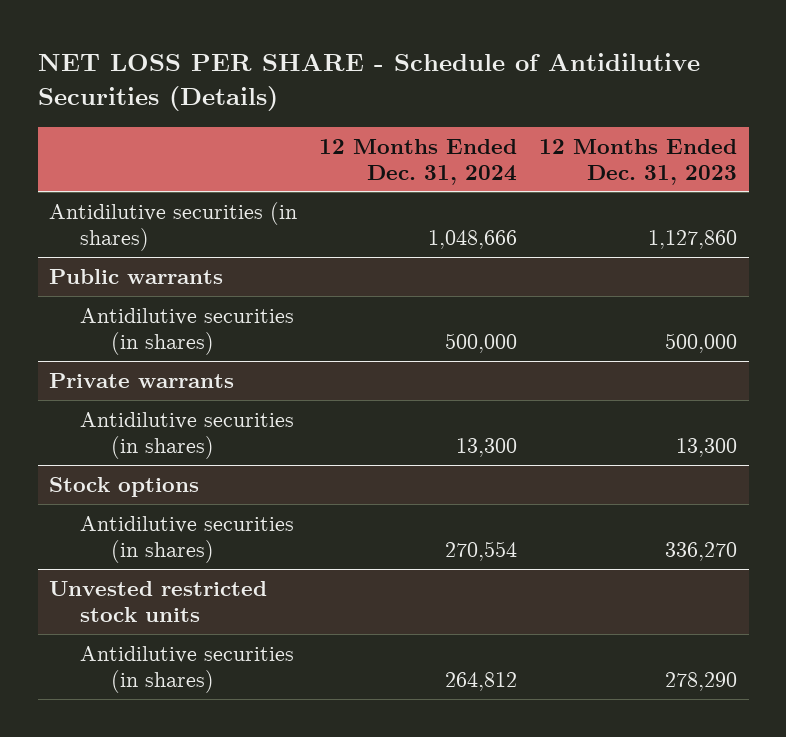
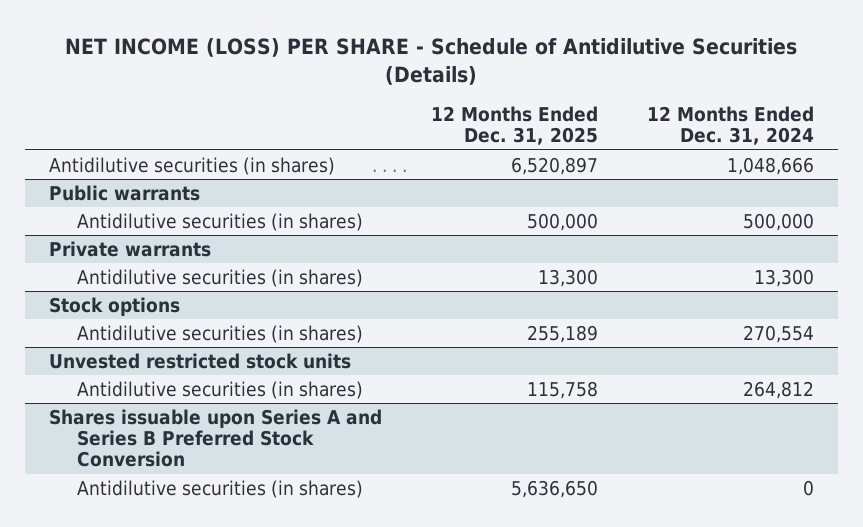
[37,53,700,112] NET LOSS PER SHARE - Schedule of Antidilutive Securities (Details) -> [65,37,798,86] NET INCOME (LOSS) PER SHARE - Schedule of Antidilutive Securities (Details)
[539,138,738,185] 12 Months Ended Dec. 31, 2023 -> none
none -> [430,106,598,146] 12 Months Ended Dec. 31, 2025
none -> [49,408,383,468] Shares issuable upon Series A and Series B Preferred Stock Conversion
none -> [77,479,364,498] Antidilutive securities (in shares)

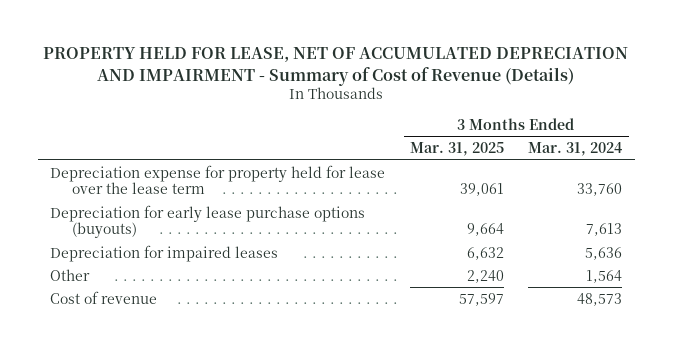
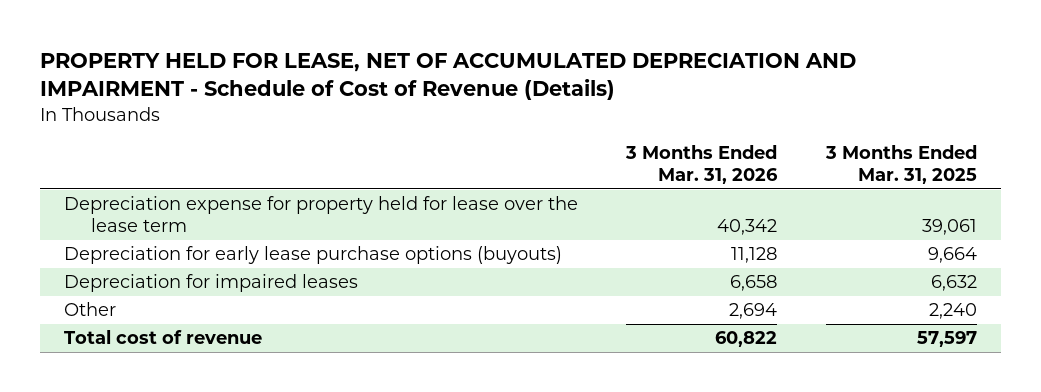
[43,47,629,86] PROPERTY HELD FOR LEASE, NET OF ACCUMULATED DEPRECIATION AND IMPAIRMENT - Summary of Cost of Revenue (Details) -> [39,52,856,101] PROPERTY HELD FOR LEASE, NET OF ACCUMULATED DEPRECIATION AND IMPAIRMENT - Schedule of Cost of Revenue (Details)
[528,142,623,157] Mar. 31, 2024 -> none
none -> [625,145,779,185] 3 Months Ended Mar. 31, 2026
[50,290,158,304] Cost of revenue -> [63,330,262,345] Total cost of revenue

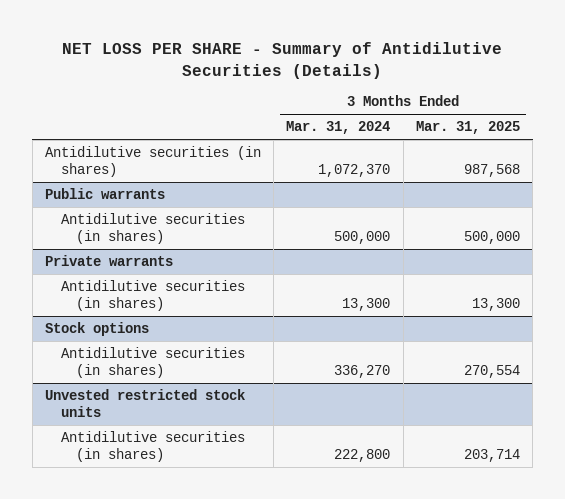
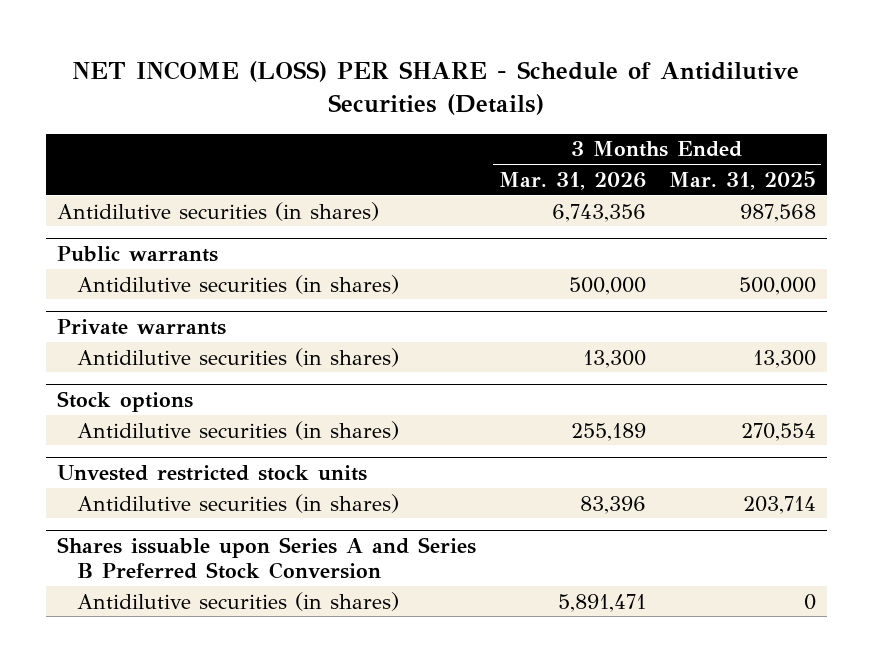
[62,41,503,79] NET LOSS PER SHARE - Summary of Antidilutive Securities (Details) -> [72,60,800,116] NET INCOME (LOSS) PER SHARE - Schedule of Antidilutive Securities (Details)
[286,121,391,135] Mar. 31, 2024 -> none
none -> [498,171,646,190] Mar. 31, 2026
none -> [57,537,477,579] Shares issuable upon Series A and Series B Preferred Stock Conversion
none -> [77,591,400,611] Antidilutive securities (in shares)

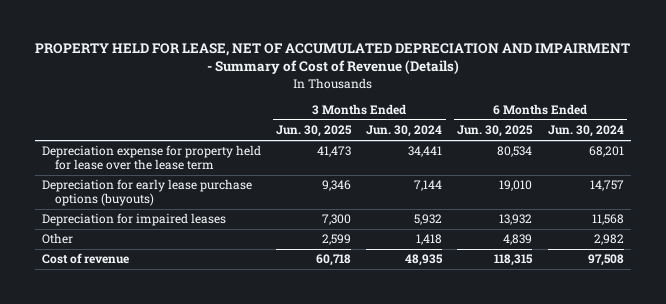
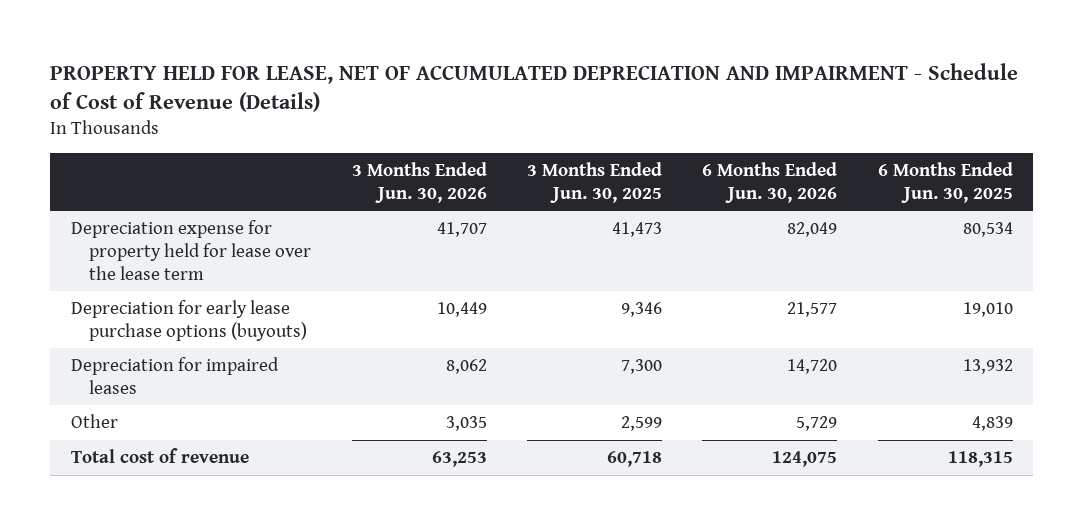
[34,43,630,75] PROPERTY HELD FOR LEASE, NET OF ACCUMULATED DEPRECIATION AND IMPAIRMENT - Summary of Cost of Revenue (Details) -> [50,62,1019,112] PROPERTY HELD FOR LEASE, NET OF ACCUMULATED DEPRECIATION AND IMPAIRMENT - Schedule of Cost of Revenue (Details)
[366,125,443,138] Jun. 30, 2024 -> none
[547,125,624,138] Jun. 30, 2024 -> none
none -> [351,161,487,203] 3 Months Ended Jun. 30, 2026
none -> [702,161,838,203] 6 Months Ended Jun. 30, 2026
[42,253,130,265] Cost of revenue -> [70,448,249,464] Total cost of revenue

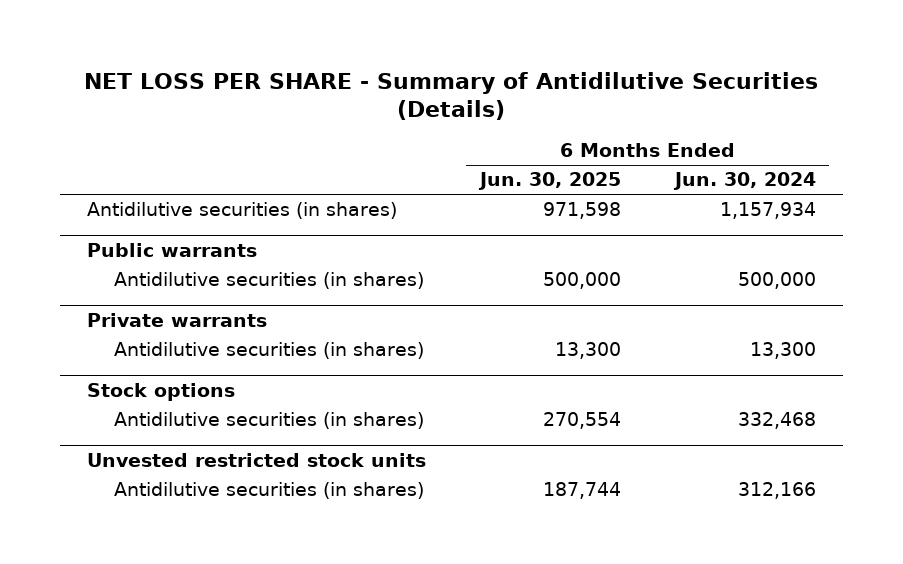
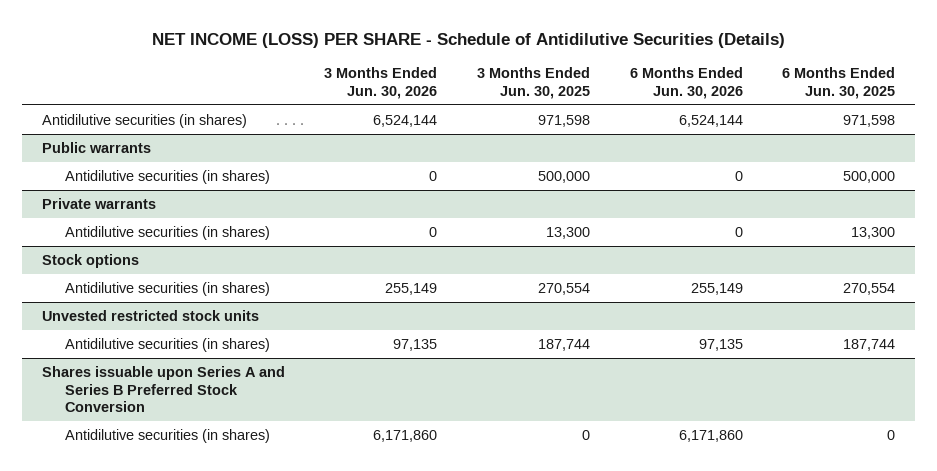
[84,71,819,121] NET LOSS PER SHARE - Summary of Antidilutive Securities (Details) -> [151,32,785,48] NET INCOME (LOSS) PER SHARE - Schedule of Antidilutive Securities (Details)
[672,172,816,191] Jun. 30, 2024 -> none
none -> [324,67,438,99] 3 Months Ended Jun. 30, 2026
none -> [477,67,591,99] 3 Months Ended Jun. 30, 2025
none -> [629,67,743,99] 6 Months Ended Jun. 30, 2026
none -> [41,365,285,413] Shares issuable upon Series A and Series B Preferred Stock Conversion
none -> [64,428,270,443] Antidilutive securities (in shares)

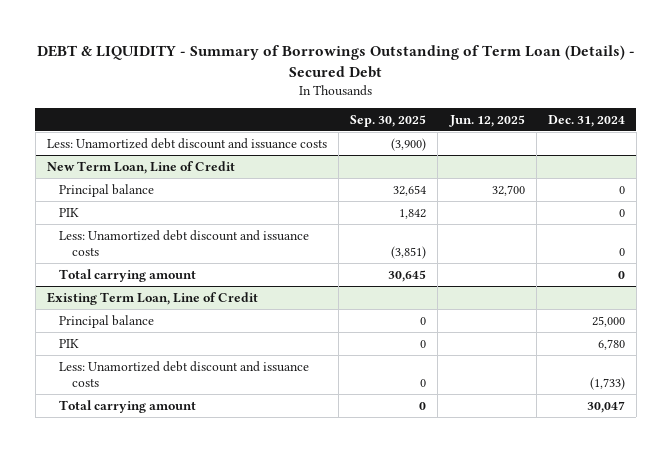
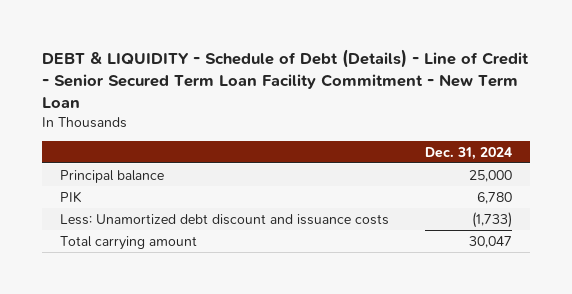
[36,45,635,78] DEBT & LIQUIDITY - Summary of Borrowings Outstanding of Term Loan (Details) - Secured Debt -> [41,48,529,108] DEBT & LIQUIDITY - Schedule of Debt (Details) - Line of Credit - Senior Secured Term Loan Facility Commitment - New Term Loan
[350,114,427,127] Sep. 30, 2025 -> none
[448,114,525,127] Jun. 12, 2025 -> none
[47,137,328,149] Less: Unamortized debt discount and issuance costs -> none
[47,160,236,174] New Term Loan, Line of Credit -> none
[59,183,155,197] Principal balance -> none
[59,207,80,217] PIK -> none
[59,229,310,256] Less: Unamortized debt discount and issuance costs -> none
[59,268,197,282] Total carrying amount -> none
[47,291,259,305] Existing Term Loan, Line of Credit -> none

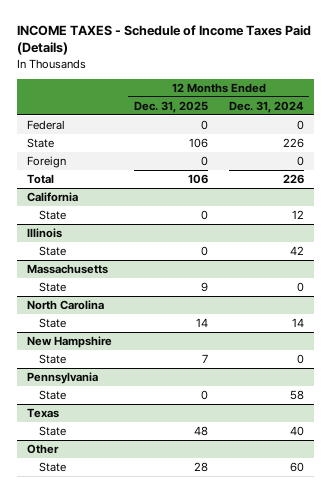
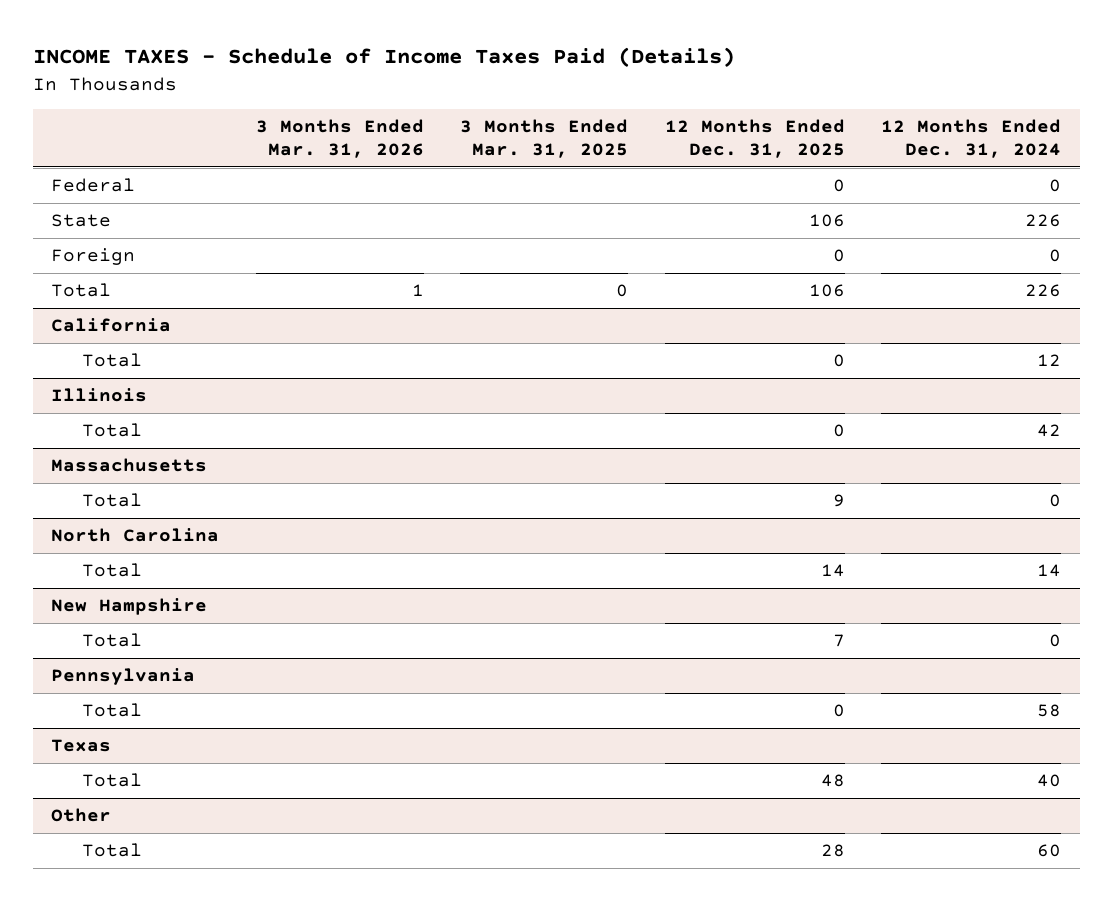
none -> [255,119,424,158] 3 Months Ended Mar. 31, 2026
none -> [460,119,629,158] 3 Months Ended Mar. 31, 2025
[38,209,66,220] State -> none
none -> [82,353,143,368] Total
[38,245,66,256] State -> none
none -> [82,423,143,438] Total
[38,281,66,292] State -> none
none -> [82,493,143,508] Total
[38,317,66,328] State -> [82,563,143,578] Total
[38,353,66,364] State -> none
none -> [82,633,143,648] Total
[38,389,66,400] State -> none
none -> [82,703,143,718] Total
[38,425,66,436] State -> [82,773,143,788] Total
[38,461,66,472] State -> [82,843,143,858] Total

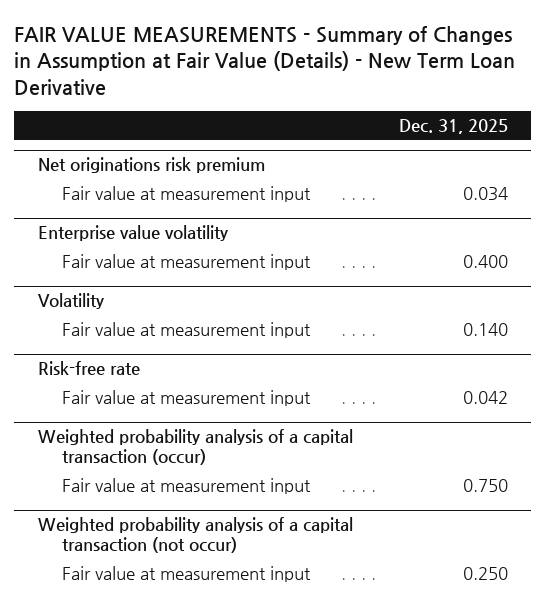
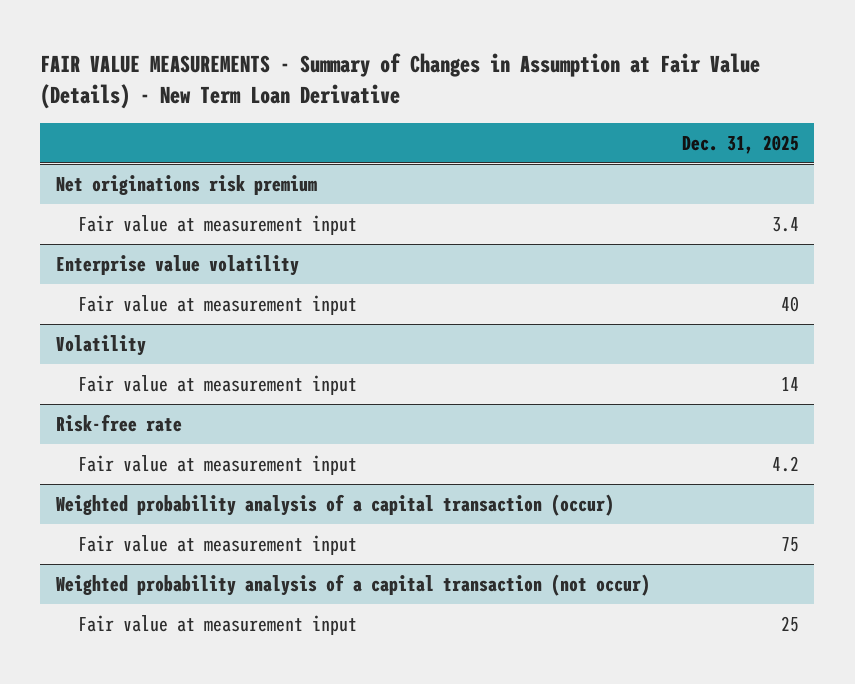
[463,187,509,202] 0.034 -> [771,216,799,232] 3.4
[463,255,509,269] 0.400 -> [780,295,799,312] 40
[463,323,509,337] 0.140 -> [780,376,799,391] 14
[463,391,509,405] 0.042 -> [771,455,799,472] 4.2
[463,479,509,493] 0.750 -> [780,536,799,552] 75
[463,567,509,581] 0.250 -> [780,615,799,632] 25

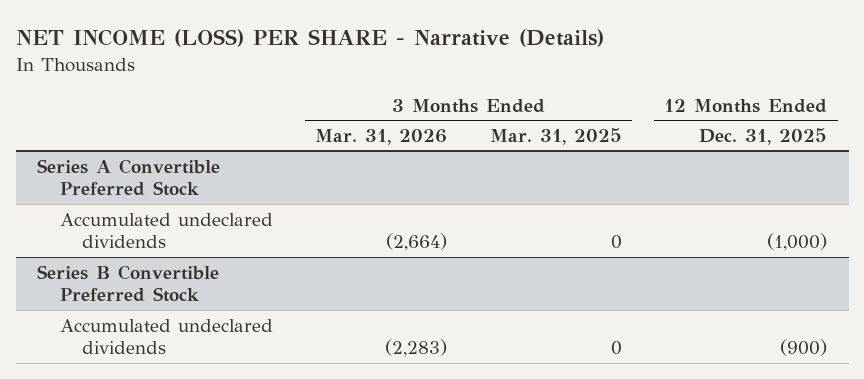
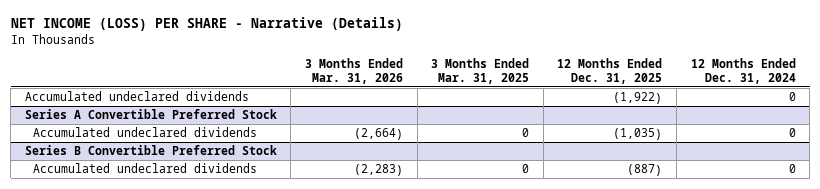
none -> [690,58,796,84] 12 Months Ended Dec. 31, 2024
none -> [24,91,249,102] Accumulated undeclared dividends
[767,233,828,252] (1,000) -> [613,128,663,141] (1,035)
[780,339,828,357] (900) -> [627,164,663,177] (887)

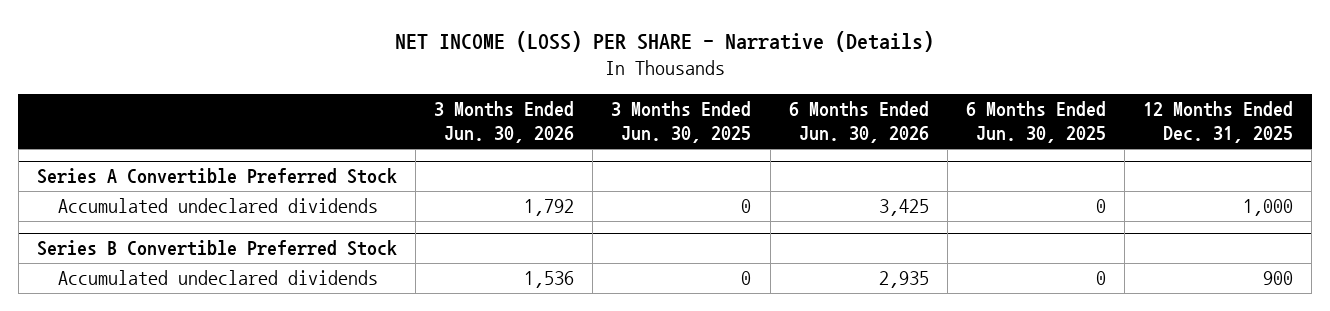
[304,58,403,84] 3 Months Ended Mar. 31, 2026 -> none
[431,58,530,84] 3 Months Ended Mar. 31, 2025 -> none
[690,58,796,84] 12 Months Ended Dec. 31, 2024 -> none
none -> [434,100,575,144] 3 Months Ended Jun. 30, 2026
none -> [611,100,752,144] 3 Months Ended Jun. 30, 2025
none -> [788,100,929,144] 6 Months Ended Jun. 30, 2026
none -> [966,100,1107,144] 6 Months Ended Jun. 30, 2025
[24,91,249,102] Accumulated undeclared dividends -> none
[613,128,663,141] (1,035) -> [1243,199,1294,217] 1,000
[627,164,663,177] (887) -> [1263,271,1294,286] 900

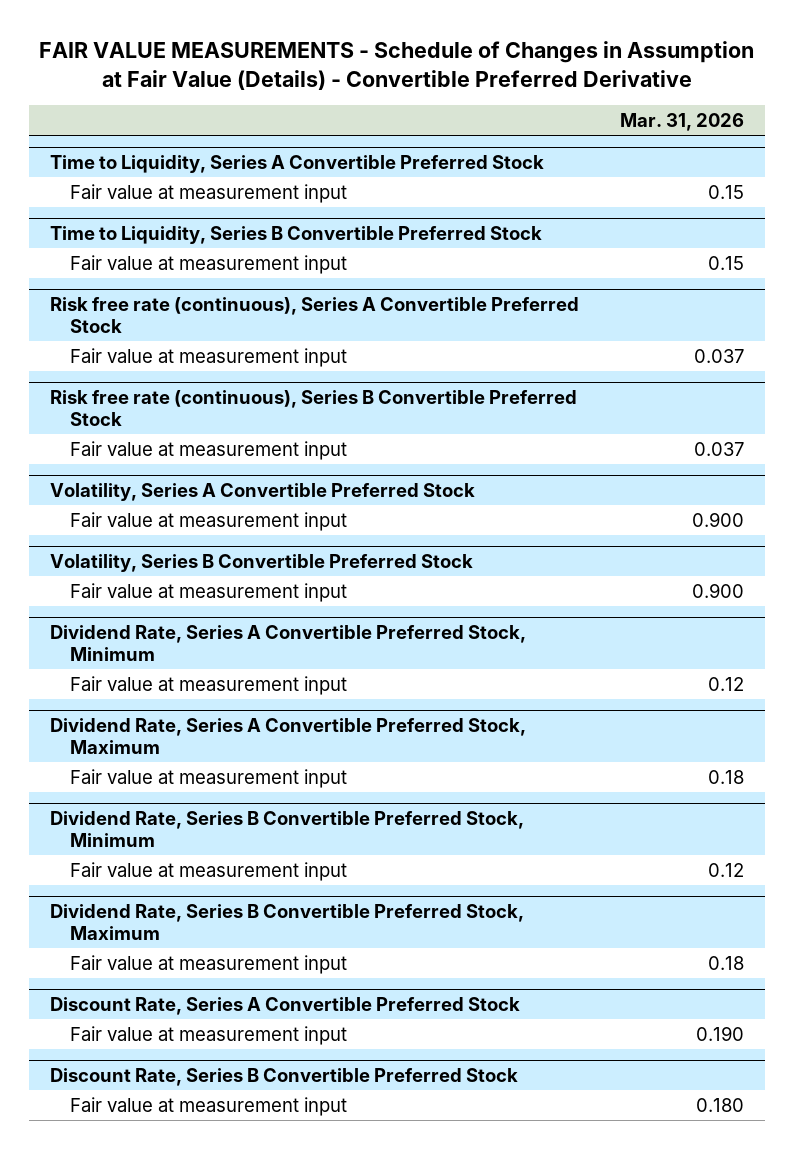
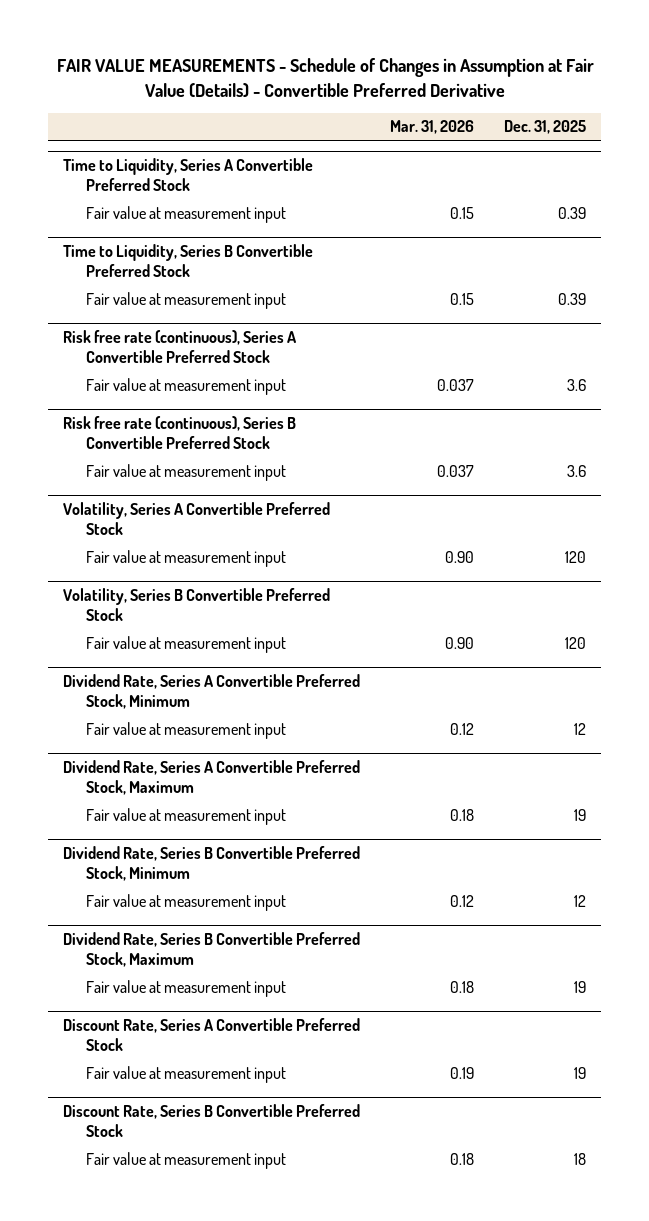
none -> [504,120,587,135] Dec. 31, 2025
[692,511,745,527] 0.900 -> [445,550,475,563] 0.90
[692,582,745,598] 0.900 -> [445,636,475,649] 0.90
[696,1025,745,1041] 0.190 -> [450,1066,475,1079] 0.19
[696,1097,745,1112] 0.180 -> [450,1152,475,1165] 0.18

